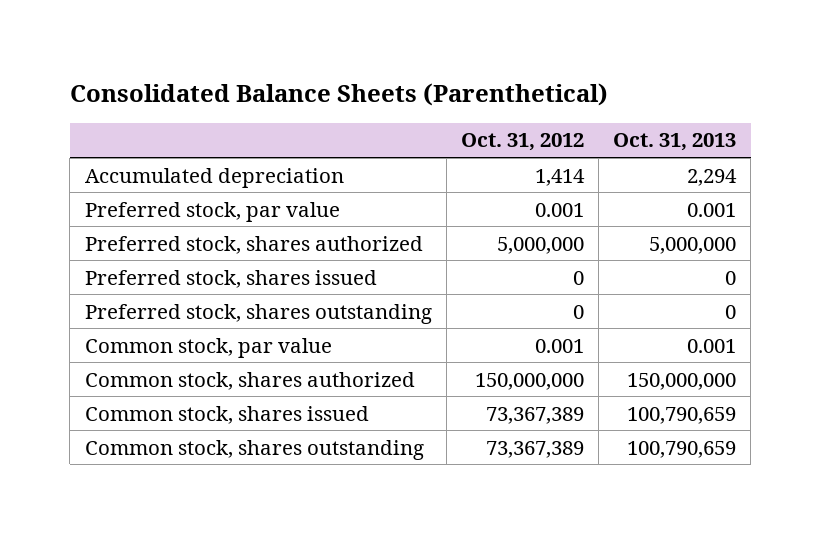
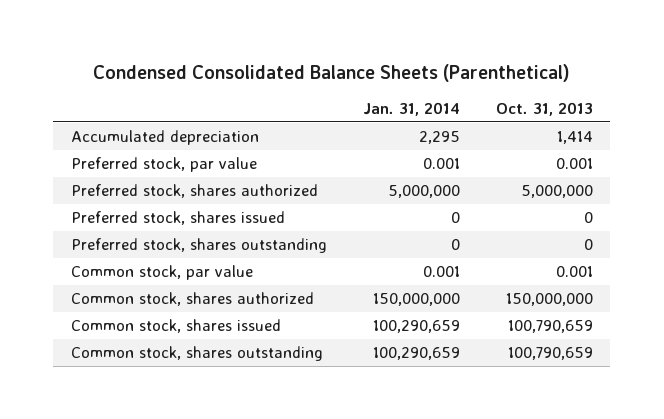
[69,83,608,107] Consolidated Balance Sheets (Parenthetical) -> [92,63,570,82] Condensed Consolidated Balance Sheets (Parenthetical)
[460,133,584,152] Oct. 31, 2012 -> none
none -> [362,102,460,117] Jan. 31, 2014
[687,168,738,186] 2,294 -> [556,130,593,144] 1,414

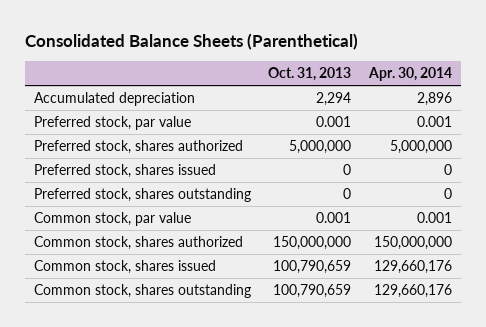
[92,63,570,82] Condensed Consolidated Balance Sheets (Parenthetical) -> [24,32,358,50] Consolidated Balance Sheets (Parenthetical)
[362,102,460,117] Jan. 31, 2014 -> none
none -> [368,67,453,82] Apr. 30, 2014
[556,130,593,144] 1,414 -> [316,92,352,107] 2,294

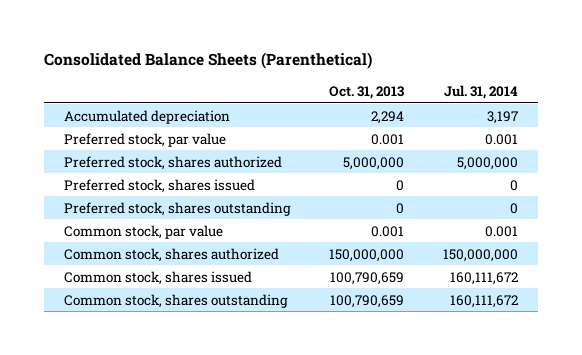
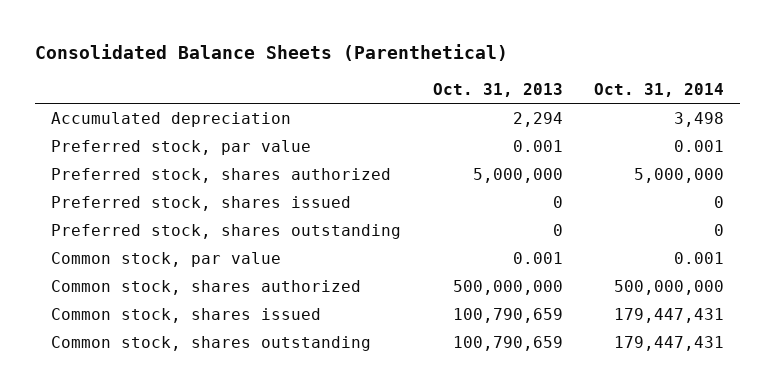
[444,84,519,99] Jul. 31, 2014 -> none
none -> [594,82,725,97] Oct. 31, 2014
[329,248,405,262] 150,000,000 -> [452,279,563,295] 500,000,000

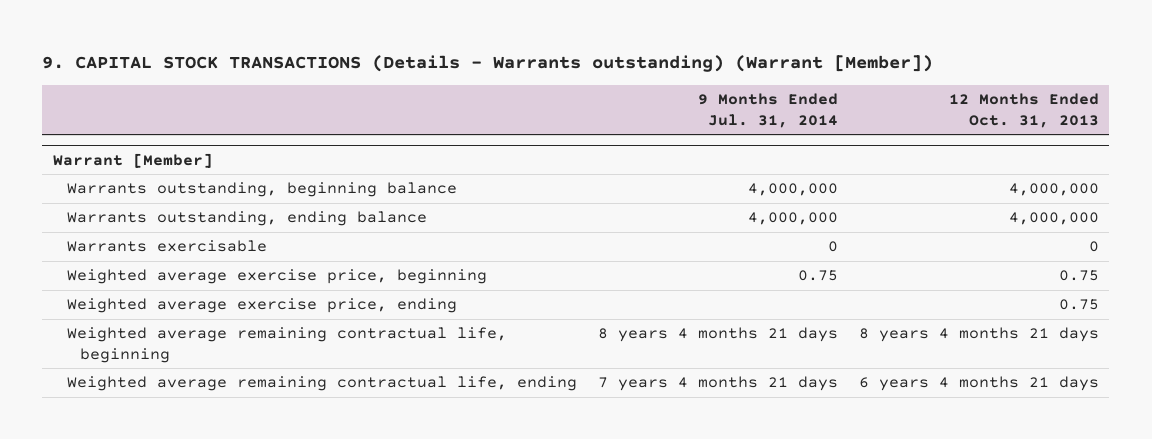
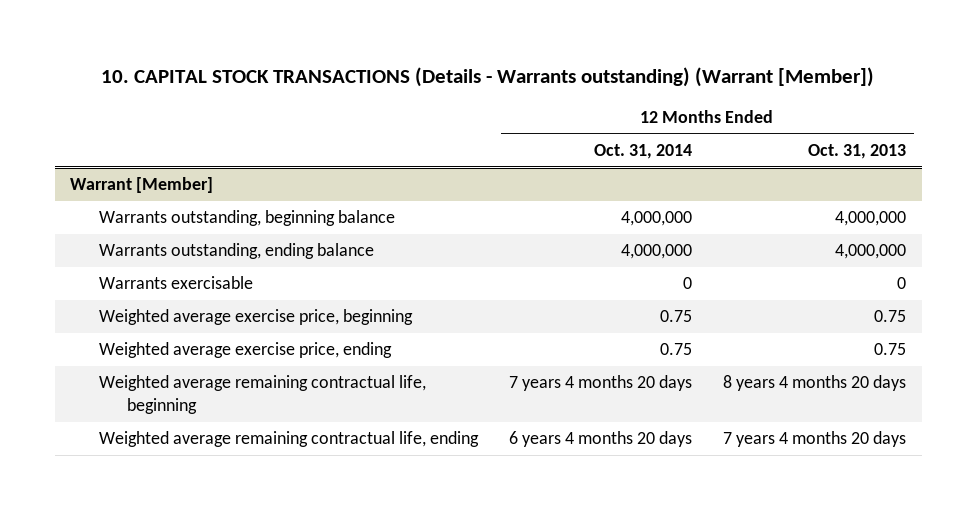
[42,55,934,73] 9. CAPITAL STOCK TRANSACTIONS (Details - Warrants outstanding) (Warrant [Member]) -> [101,66,875,87] 10. CAPITAL STOCK TRANSACTIONS (Details - Warrants outstanding) (Warrant [Member])
[697,93,838,128] 9 Months Ended Jul. 31, 2014 -> none
none -> [593,144,692,160] Oct. 31, 2014
[858,327,1099,343] 8 years 4 months 21 days -> [722,375,906,392] 8 years 4 months 20 days
[858,376,1099,392] 6 years 4 months 21 days -> [722,431,906,448] 7 years 4 months 20 days

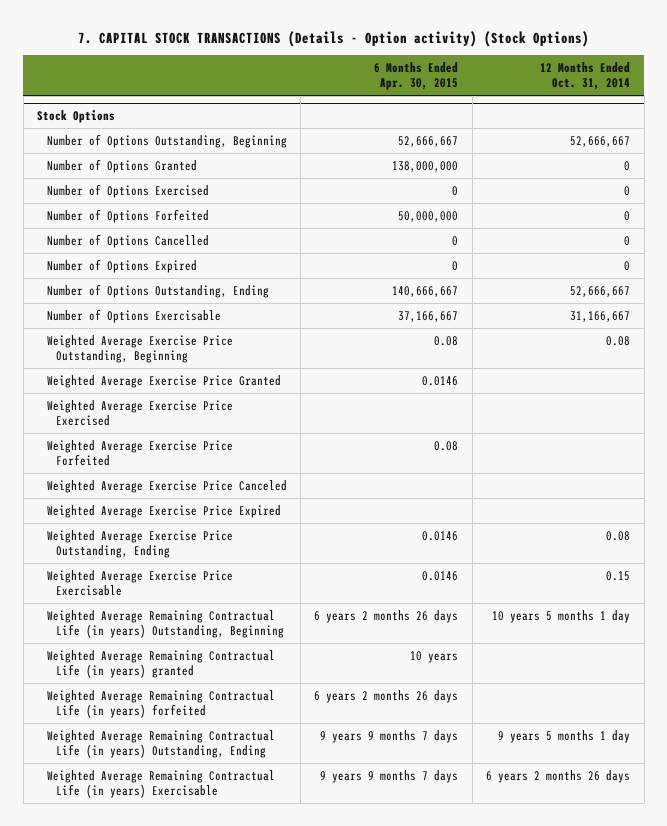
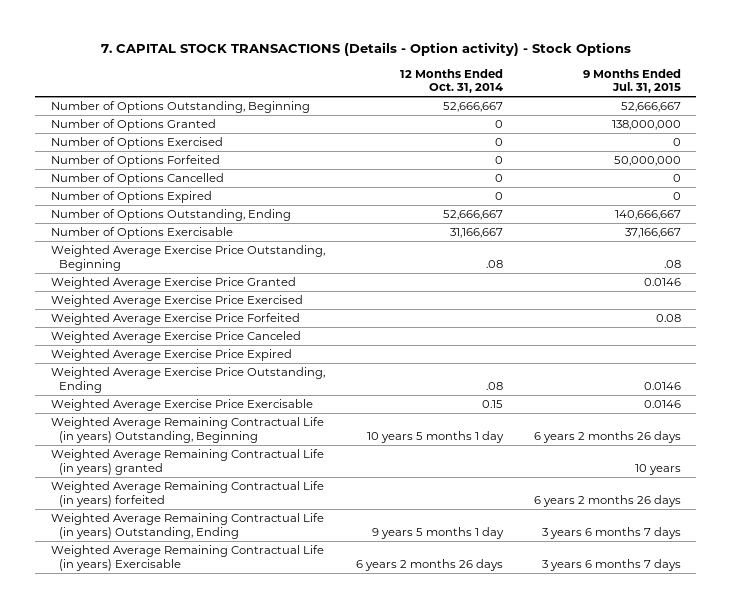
[77,30,589,47] 7. CAPITAL STOCK TRANSACTIONS (Details - Option activity) (Stock Options) -> [100,42,631,57] 7. CAPITAL STOCK TRANSACTIONS (Details - Option activity) - Stock Options
[374,62,459,91] 6 Months Ended Apr. 30, 2015 -> none
none -> [582,68,681,94] 9 Months Ended Jul. 31, 2015
[37,110,116,124] Stock Options -> none
[606,335,631,346] 0.08 -> [485,259,503,268] .08
[606,530,631,541] 0.08 -> [485,381,503,390] .08

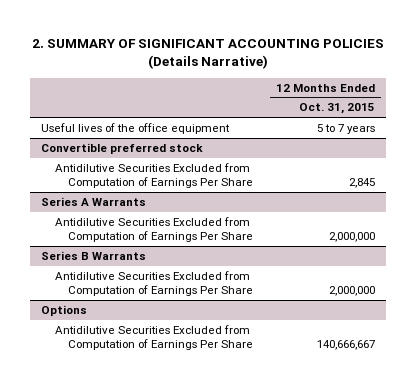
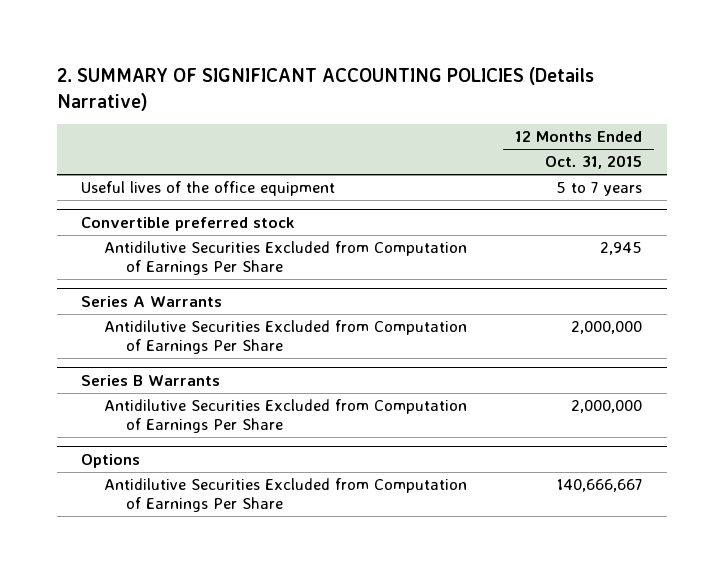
[349,178,376,189] 2,845 -> [600,242,643,256] 2,945

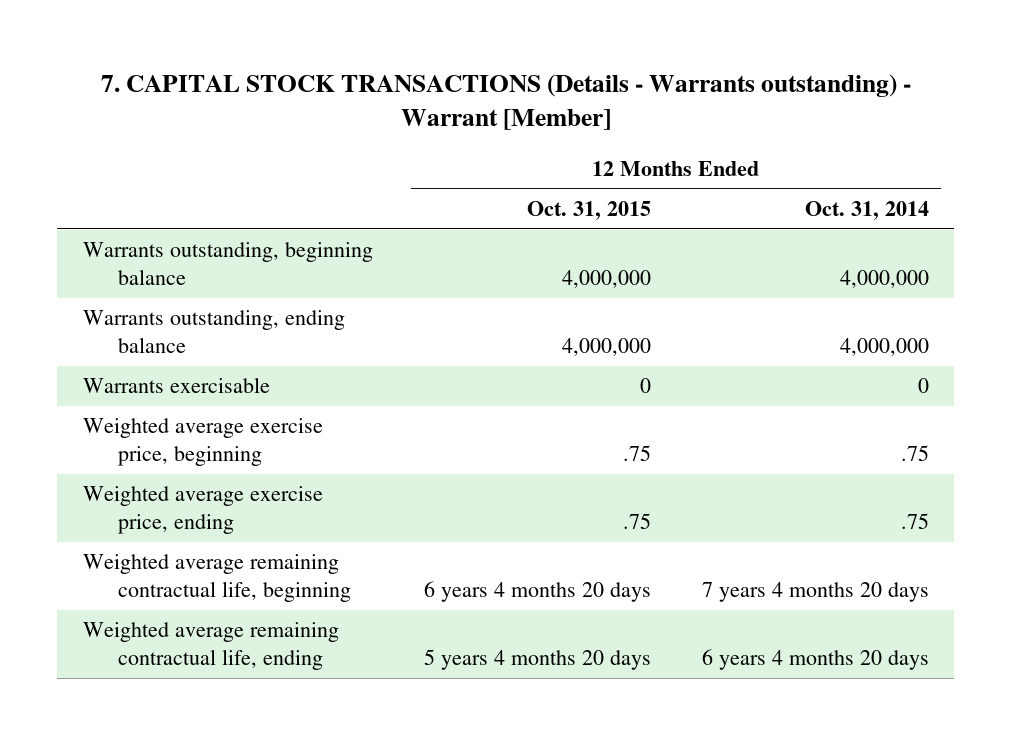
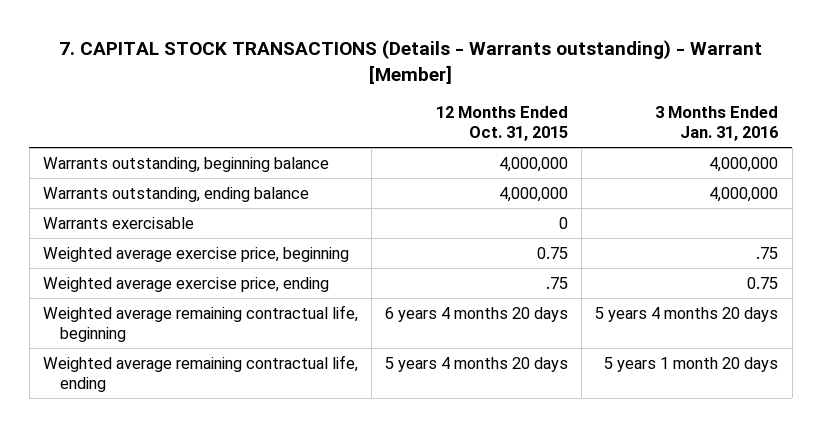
[804,201,929,221] Oct. 31, 2014 -> none
none -> [655,106,779,142] 3 Months Ended Jan. 31, 2016
[622,445,651,462] .75 -> [537,246,569,259] 0.75

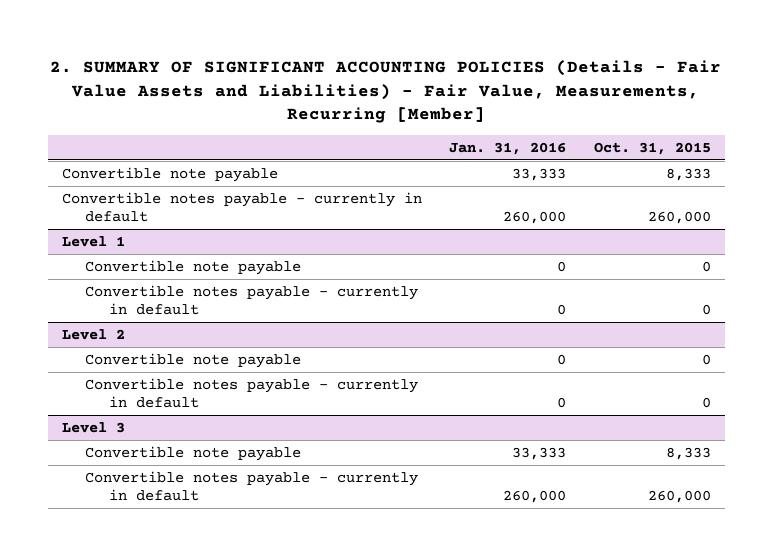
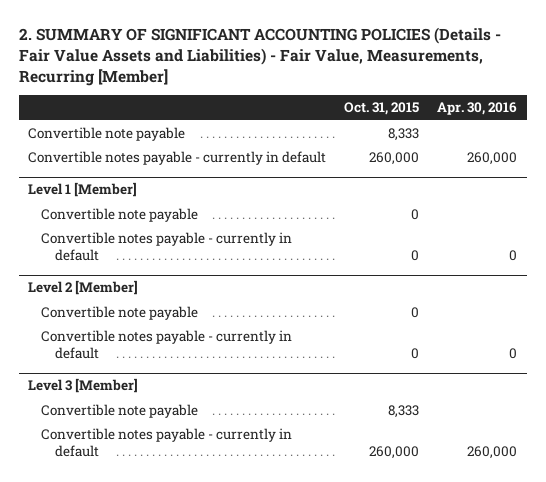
[449,141,567,155] Jan. 31, 2016 -> none
none -> [437,102,518,116] Apr. 30, 2016
[61,236,125,248] Level 1 -> [28,182,138,198] Level 1 [Member]
[61,329,125,341] Level 2 -> [28,280,139,296] Level 2 [Member]
[61,422,125,434] Level 3 -> [28,378,139,394] Level 3 [Member]

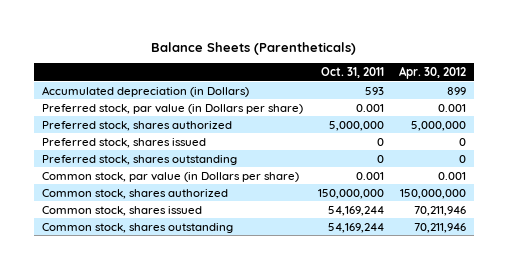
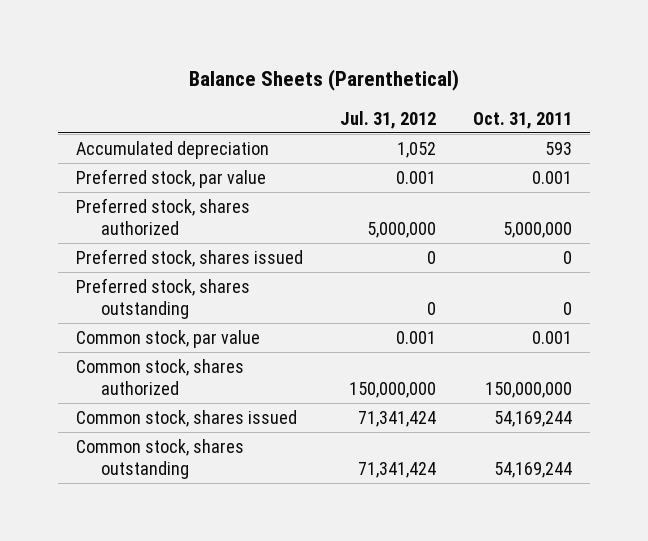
[150,41,356,55] Balance Sheets (Parentheticals) -> [188,68,459,91] Balance Sheets (Parenthetical)
[399,65,467,79] Apr. 30, 2012 -> none
none -> [339,110,436,129] Jul. 31, 2012
[41,85,249,97] Accumulated depreciation (in Dollars) -> [76,140,270,159] Accumulated depreciation
[41,103,303,114] Preferred stock, par value (in Dollars per share) -> [76,168,267,188] Preferred stock, par value
[41,171,299,182] Common stock, par value (in Dollars per share) -> [76,329,261,348] Common stock, par value

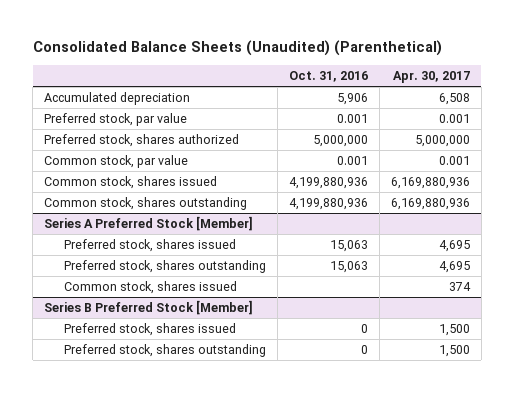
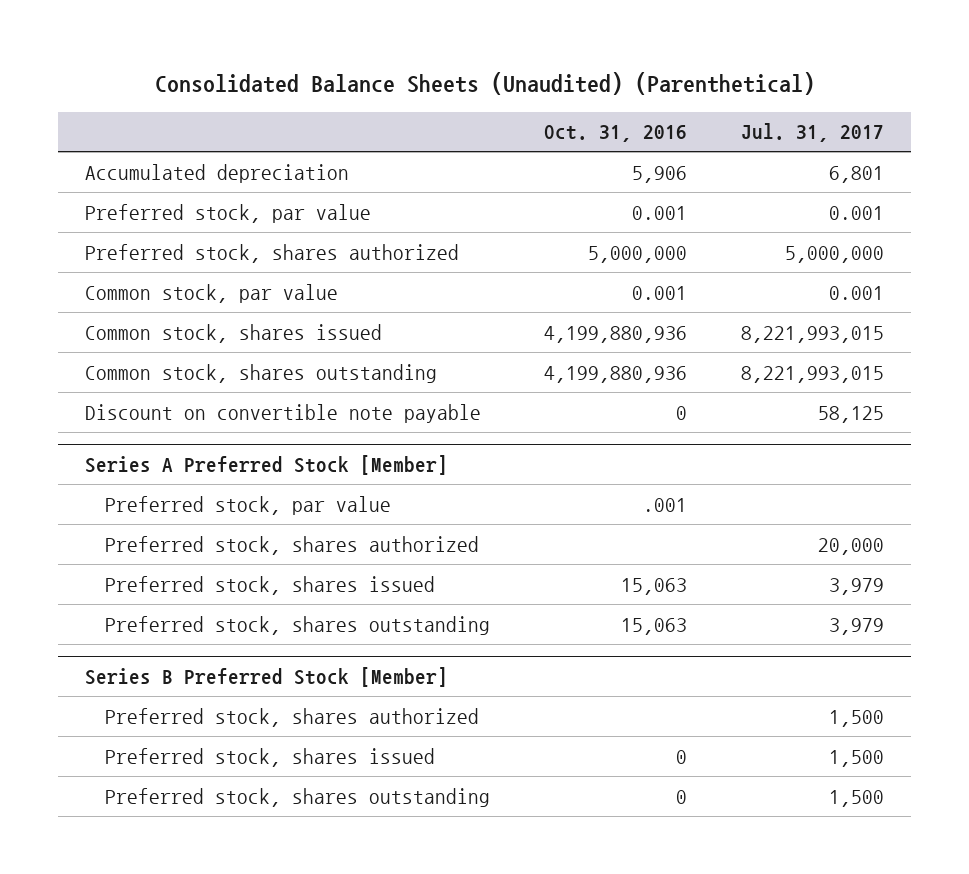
[393,70,471,83] Apr. 30, 2017 -> none
none -> [741,123,885,143] Jul. 31, 2017
none -> [85,403,482,423] Discount on convertible note payable
none -> [105,495,392,515] Preferred stock, par value
none -> [105,535,480,555] Preferred stock, shares authorized
[64,281,238,295] Common stock, shares issued -> none
none -> [105,707,480,727] Preferred stock, shares authorized

